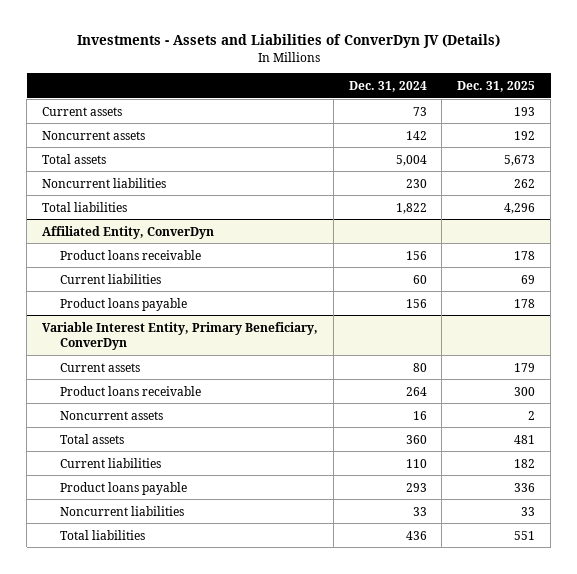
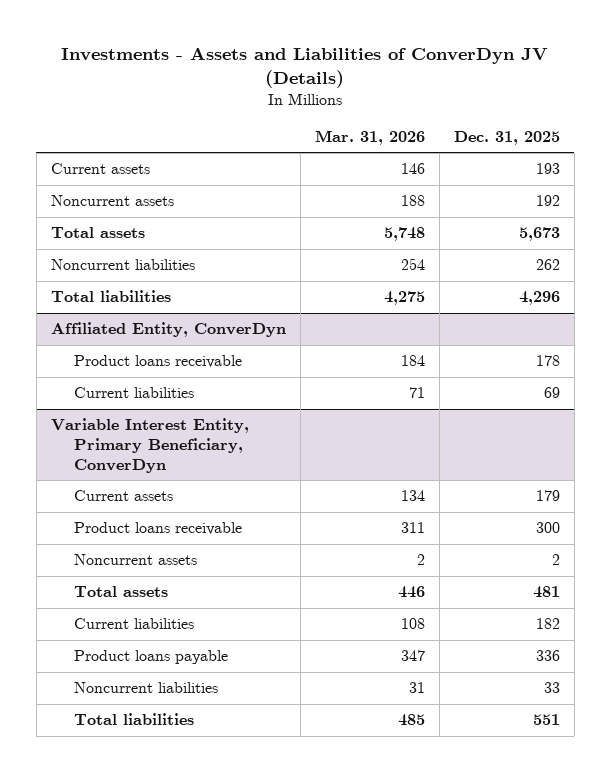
[348,81,427,93] Dec. 31, 2024 -> none
none -> [314,129,425,145] Mar. 31, 2026
[59,297,187,311] Product loans payable -> none

